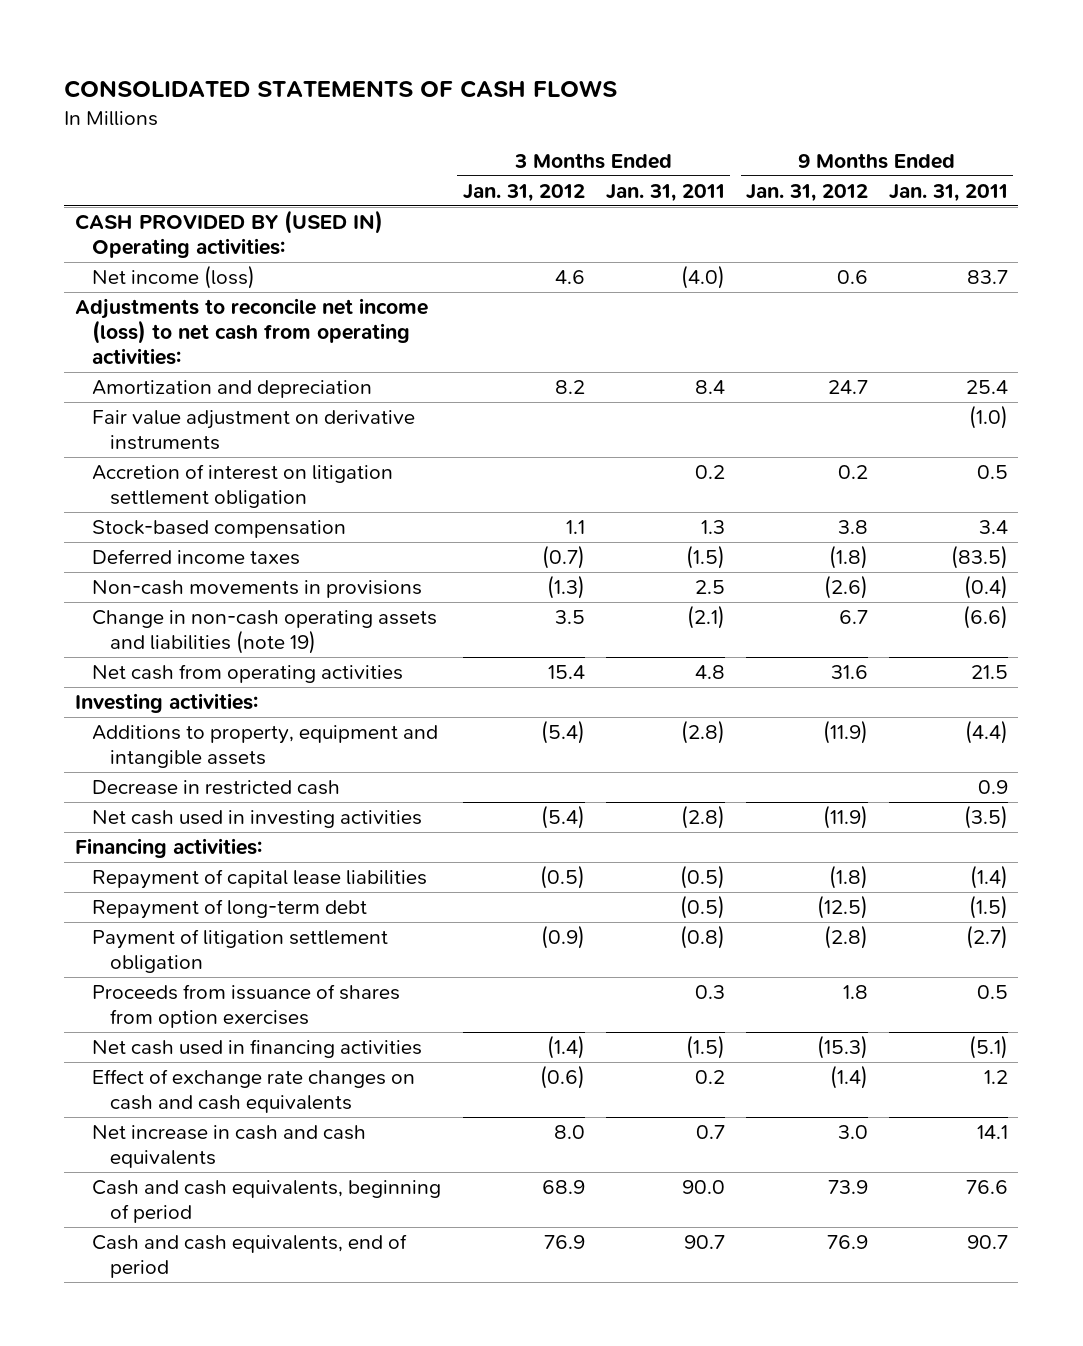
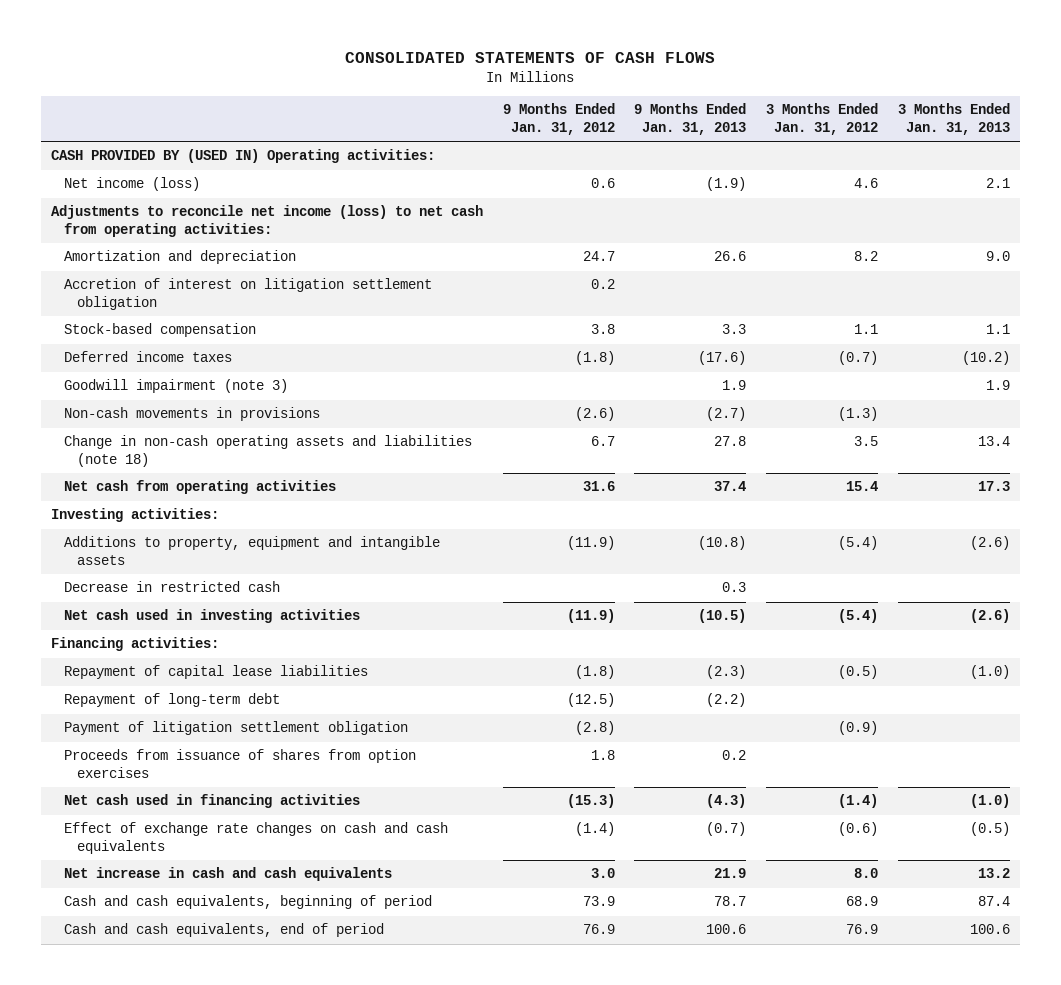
[605,183,725,202] Jan. 31, 2011 -> none
[888,183,1008,202] Jan. 31, 2011 -> none
none -> [634,103,747,136] 9 Months Ended Jan. 31, 2013
none -> [897,103,1010,136] 3 Months Ended Jan. 31, 2013
[92,410,416,450] Fair value adjustment on derivative instruments -> none
none -> [64,379,289,394] Goodwill impairment (note 3)
[92,610,438,654] Change in non-cash operating assets and liabilities (note 19) -> [64,435,473,468] Change in non-cash operating assets and liabilities (note 18)

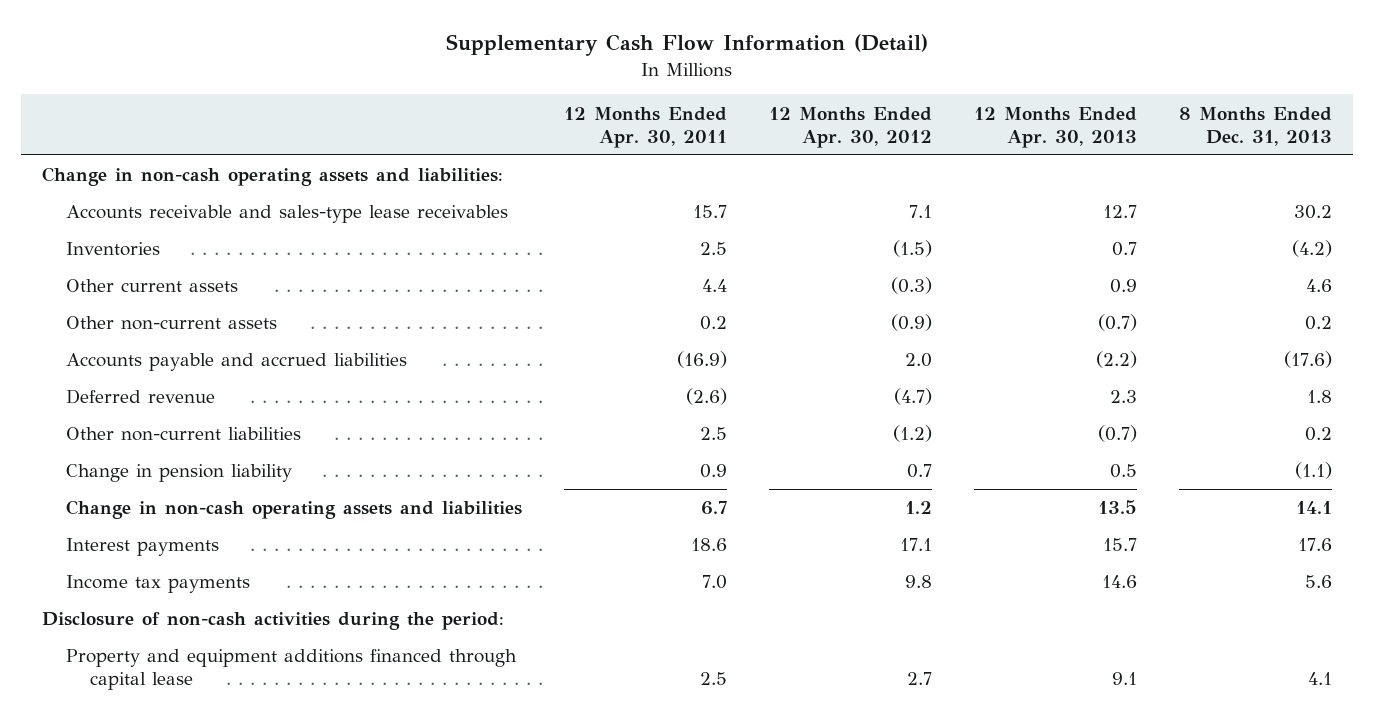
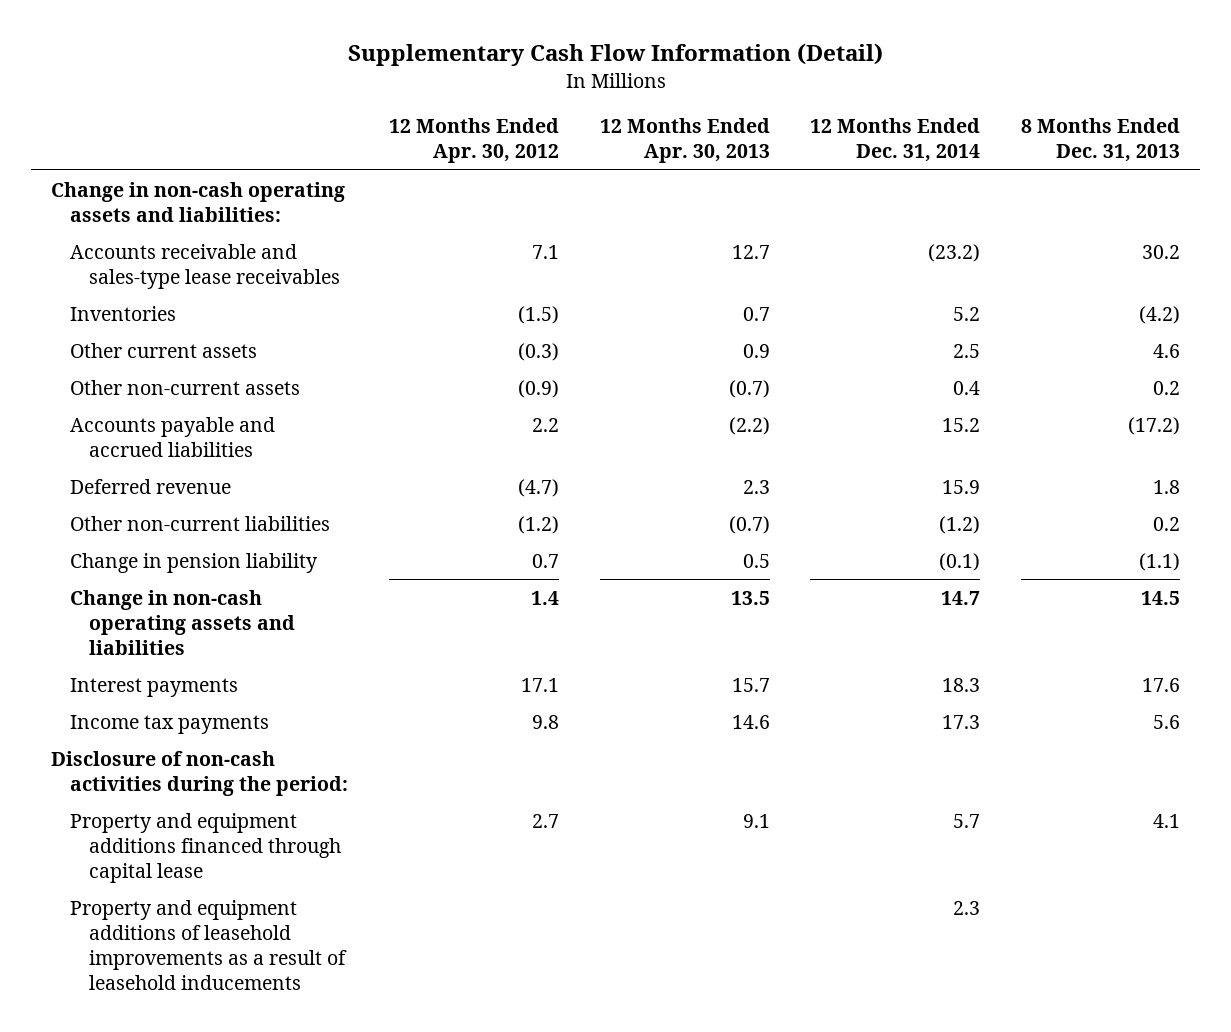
[564,106,728,148] 12 Months Ended Apr. 30, 2011 -> none
none -> [810,118,981,163] 12 Months Ended Dec. 31, 2014
[905,353,933,368] 2.0 -> [531,417,559,432] 2.2
[1284,351,1333,369] (17.6) -> [1127,416,1180,435] (17.2)
[905,501,933,515] 1.2 -> [530,590,559,605] 1.4
[1296,501,1333,515] 14.1 -> [1140,590,1180,605] 14.5
none -> [70,899,348,990] Property and equipment additions of leasehold improvements as a result of leasehold inducements

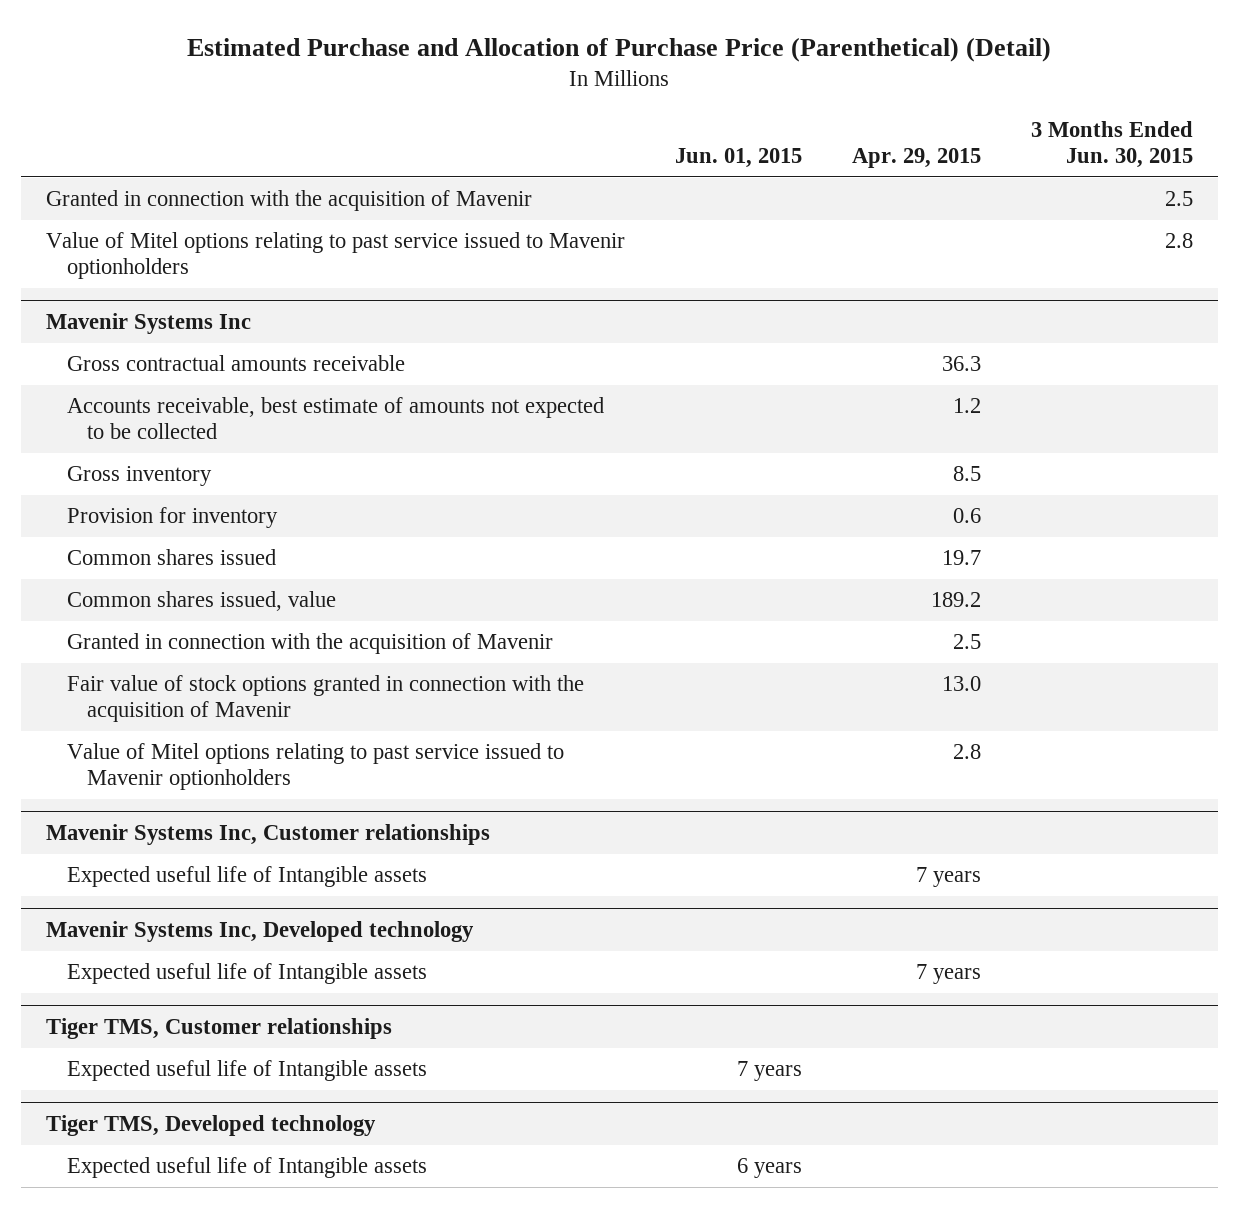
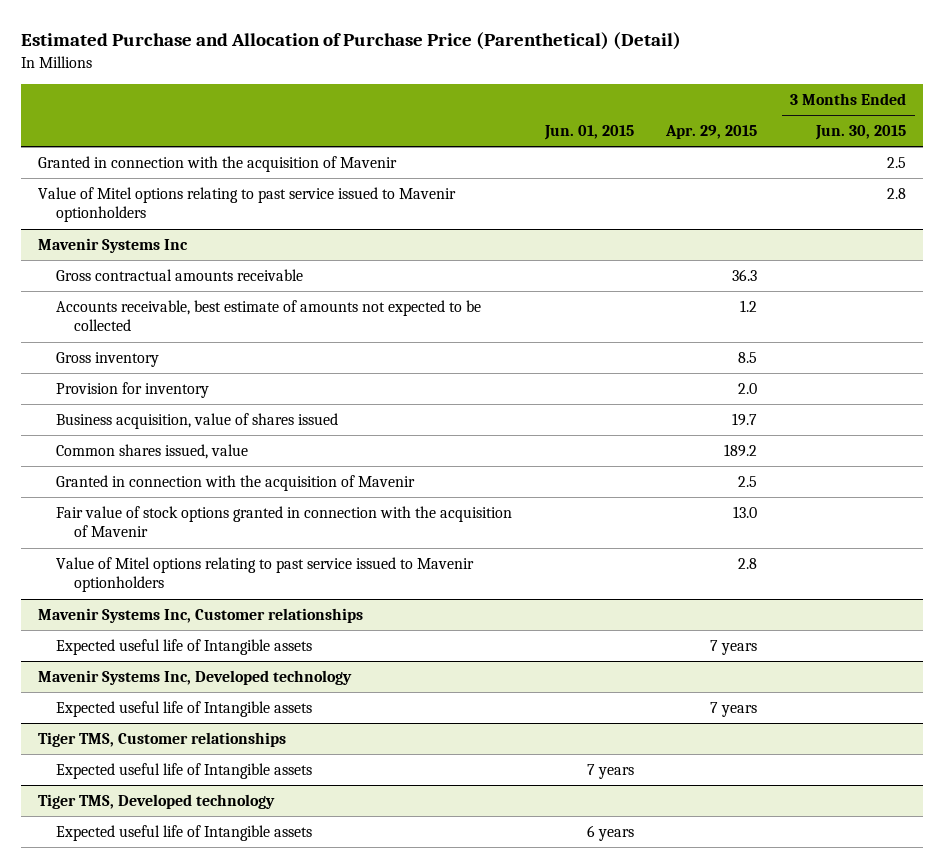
[952,508,981,524] 0.6 -> [738,383,758,395] 2.0
[66,549,276,566] Common shares issued -> [55,413,338,430] Business acquisition, value of shares issued

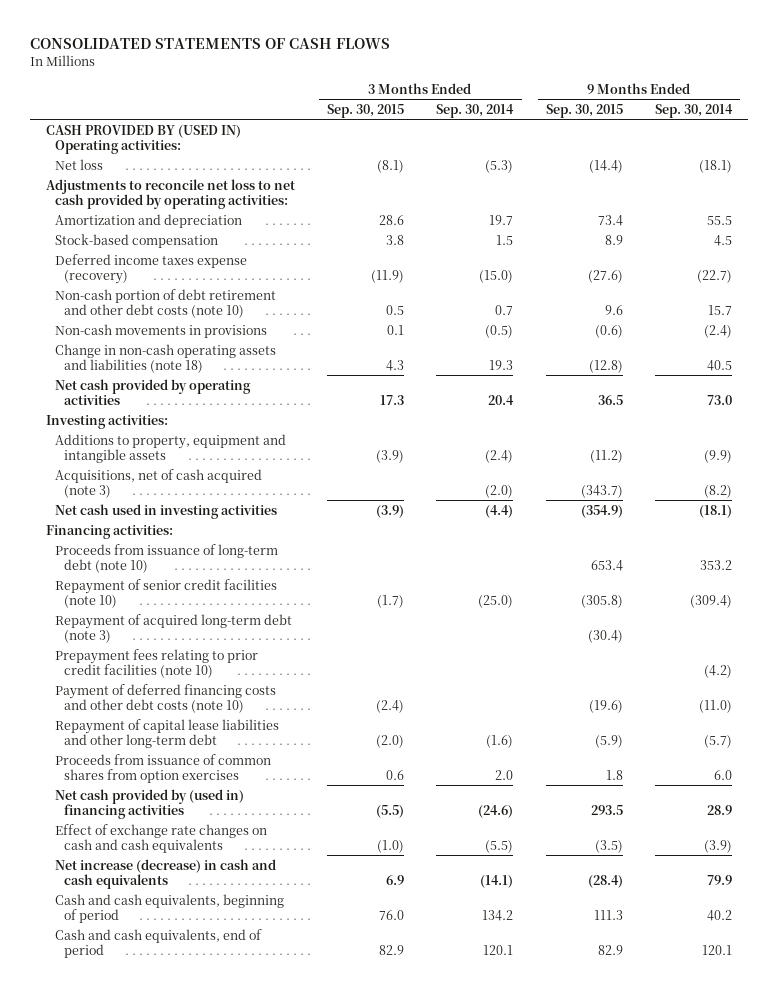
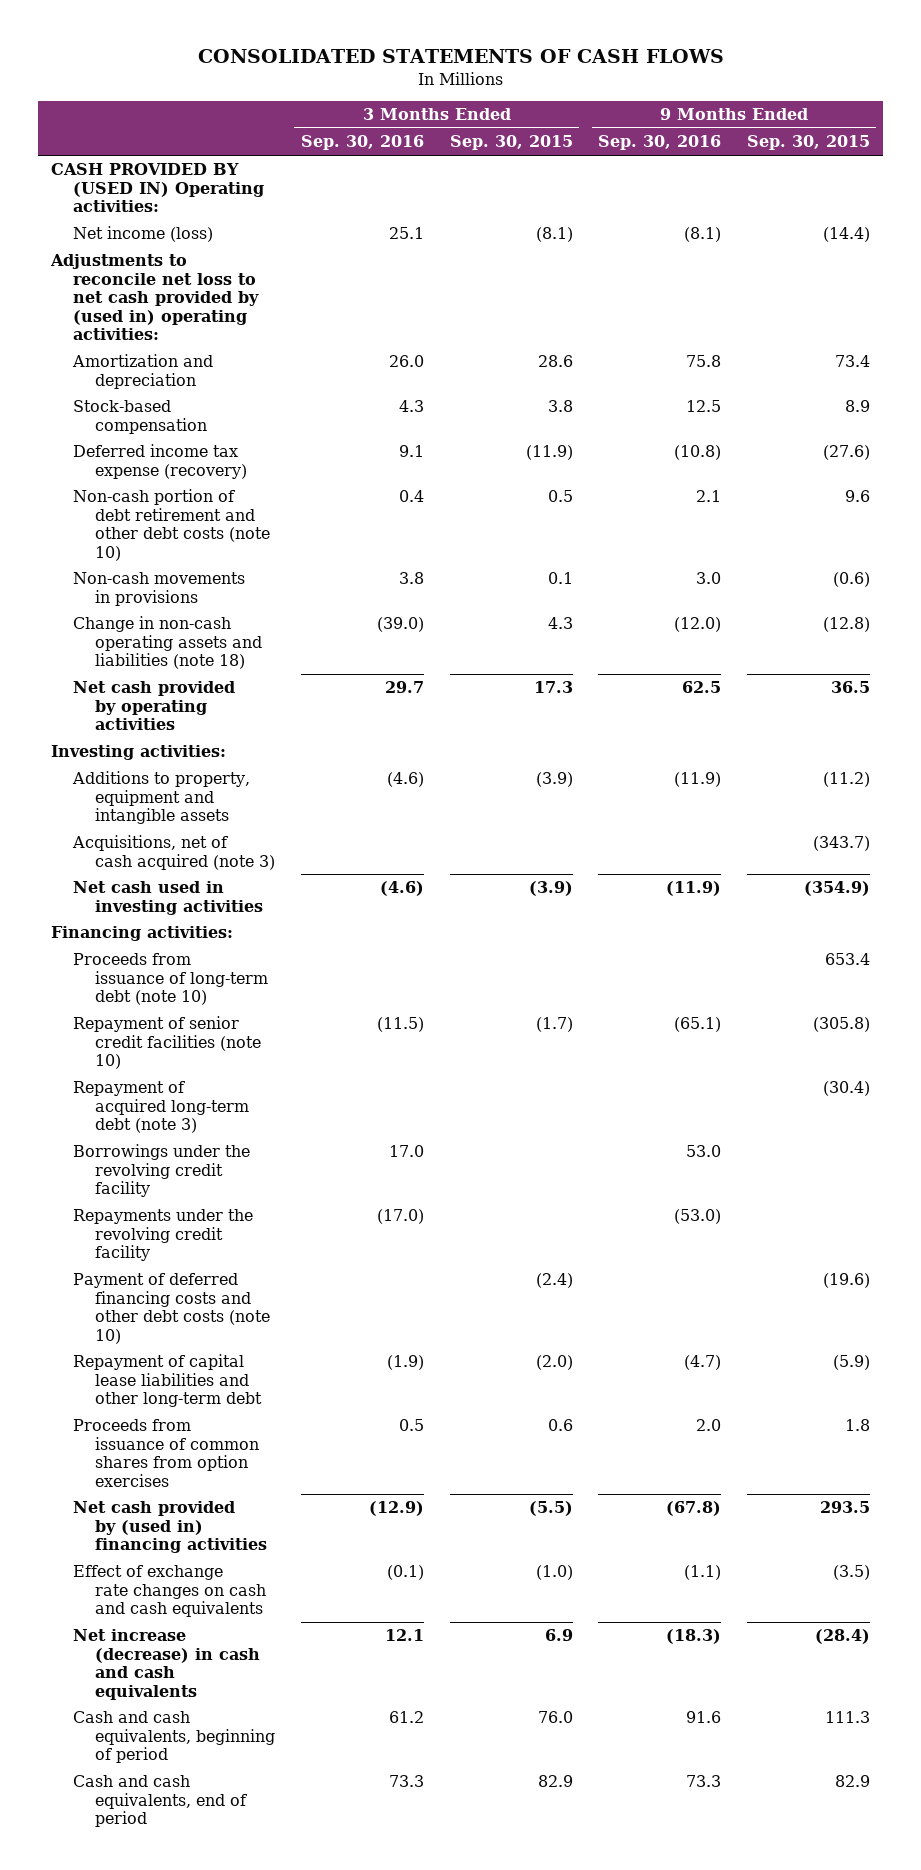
[436,103,515,118] Sep. 30, 2014 -> none
[655,103,734,118] Sep. 30, 2014 -> none
none -> [300,135,424,151] Sep. 30, 2016
none -> [598,135,722,151] Sep. 30, 2016
[54,158,103,170] Net loss -> [73,226,214,243] Net income (loss)
[45,178,295,209] Adjustments to reconcile net loss to net cash provided by operating activities: -> [50,254,260,340] Adjustments to reconcile net loss to net cash provided by (used in) operating activities:
[54,253,247,284] Deferred income taxes expense (recovery) -> [73,444,248,479] Deferred income tax expense (recovery)
[54,648,258,678] Prepayment fees relating to prior credit facilities (note 10) -> none
none -> [73,1144,251,1198] Borrowings under the revolving credit facility
none -> [73,1209,254,1262] Repayments under the revolving credit facility

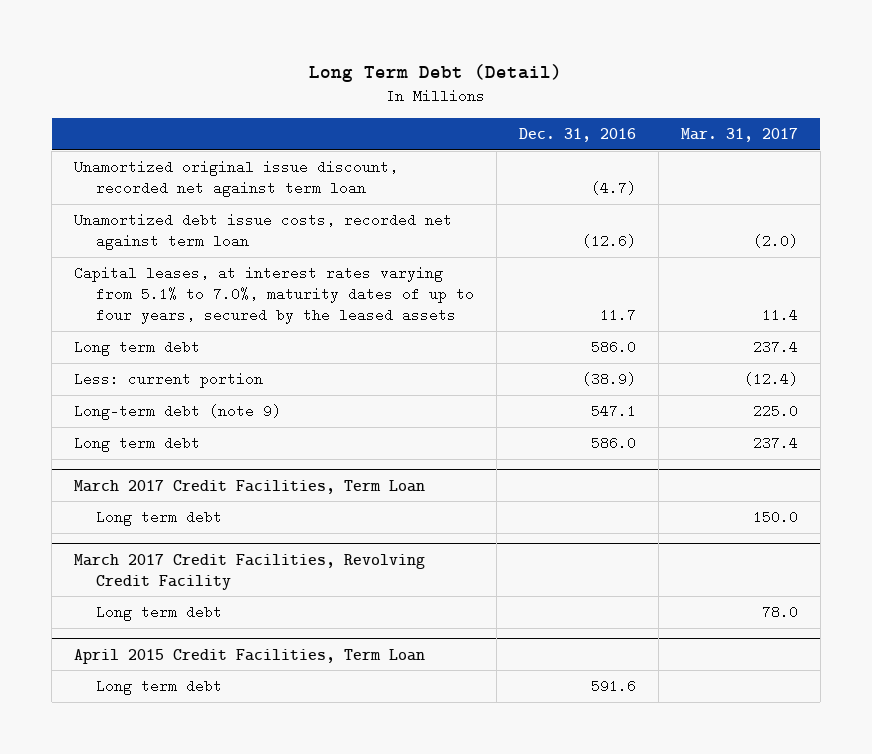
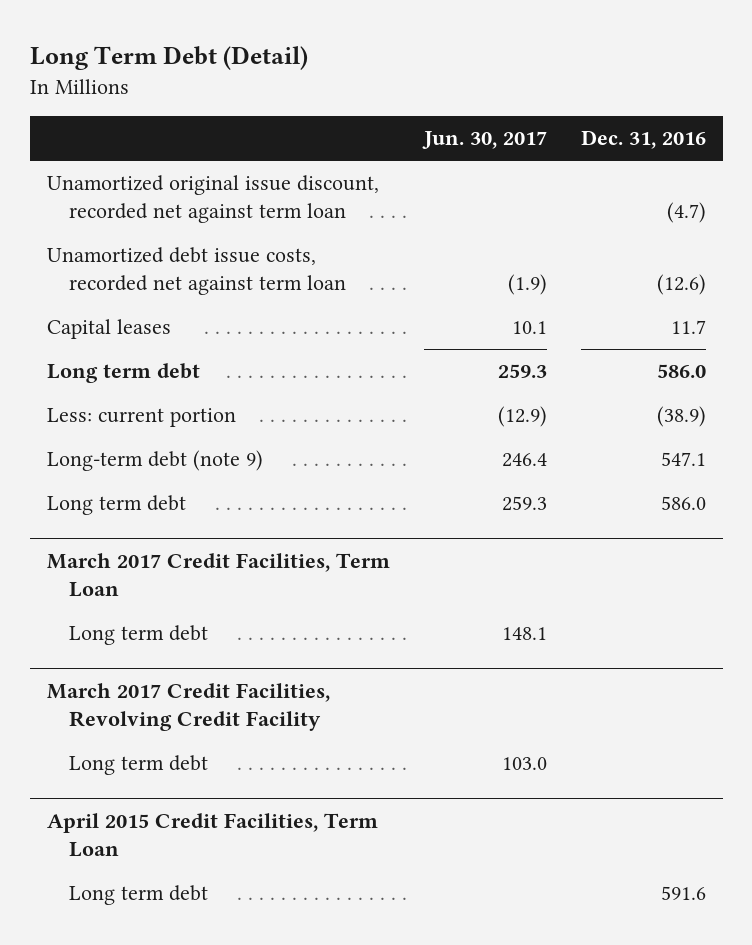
[680,127,798,142] Mar. 31, 2017 -> none
none -> [421,131,547,150] Jun. 30, 2017
[74,266,474,325] Capital leases, at interest rates varying from 5.1% to 7.0%, maturity dates of up to four years, secured by the leased assets -> [46,319,171,340] Capital leases

